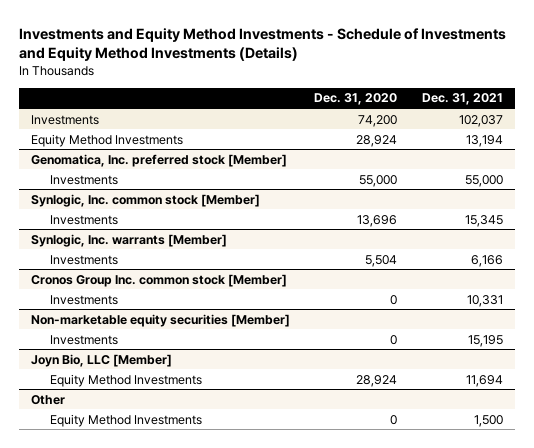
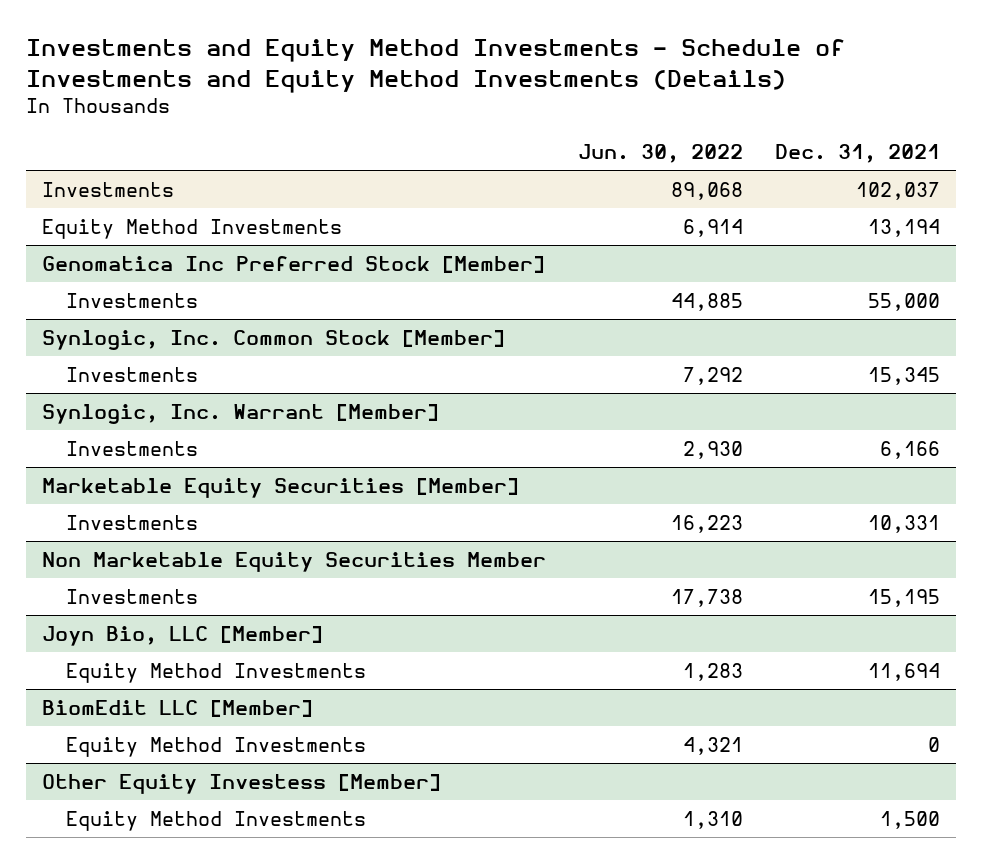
[314,93,398,106] Dec. 31, 2020 -> none
none -> [578,144,744,164] Jun. 30, 2022
[31,153,288,167] Genomatica, Inc. preferred stock [Member] -> [42,256,546,274] Genomatica Inc Preferred Stock [Member]
[31,193,261,207] Synlogic, Inc. common stock [Member] -> [42,330,506,351] Synlogic, Inc. Common Stock [Member]
[31,233,228,247] Synlogic, Inc. warrants [Member] -> [42,404,440,425] Synlogic, Inc. Warrant [Member]
[31,273,288,287] Cronos Group Inc. common stock [Member] -> none
none -> [42,478,520,499] Marketable Equity Securities [Member]
[31,313,291,327] Non-marketable equity securities [Member] -> [42,552,547,573] Non Marketable Equity Securities Member
none -> [42,700,314,718] BiomEdit LLC [Member]
none -> [66,737,367,758] Equity Method Investments
[31,394,66,405] Other -> [42,774,442,795] Other Equity Investess [Member]

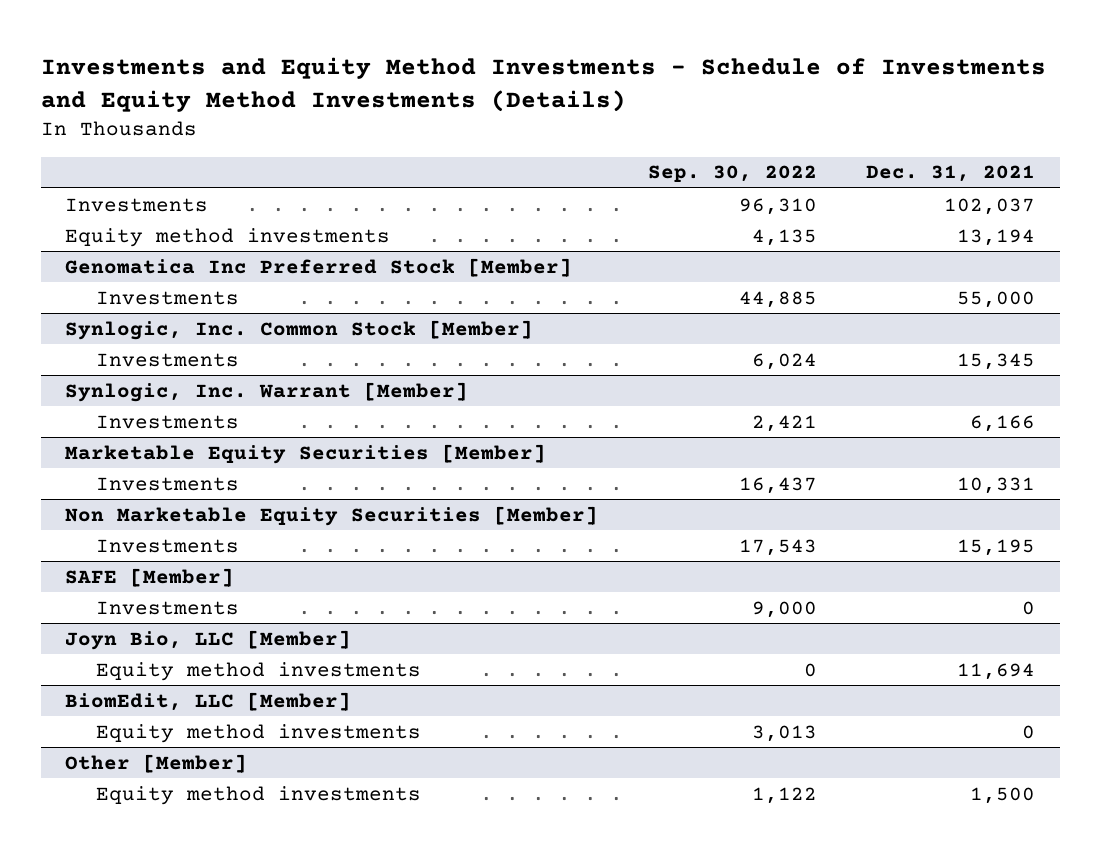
[578,144,744,164] Jun. 30, 2022 -> none
none -> [647,165,817,183] Sep. 30, 2022
[42,219,343,240] Equity Method Investments -> [65,227,391,247] Equity method investments
[42,552,547,573] Non Marketable Equity Securities Member -> [65,505,599,526] Non Marketable Equity Securities [Member]
none -> [65,567,235,587] SAFE [Member]
none -> [96,600,240,615] Investments
[66,663,367,684] Equity Method Investments -> [96,661,422,681] Equity method investments
[42,700,314,718] BiomEdit LLC [Member] -> [65,691,352,711] BiomEdit, LLC [Member]
[66,737,367,758] Equity Method Investments -> [96,723,422,743] Equity method investments
[42,774,442,795] Other Equity Investess [Member] -> [65,753,248,773] Other [Member]
[66,811,367,832] Equity Method Investments -> [96,785,422,805] Equity method investments

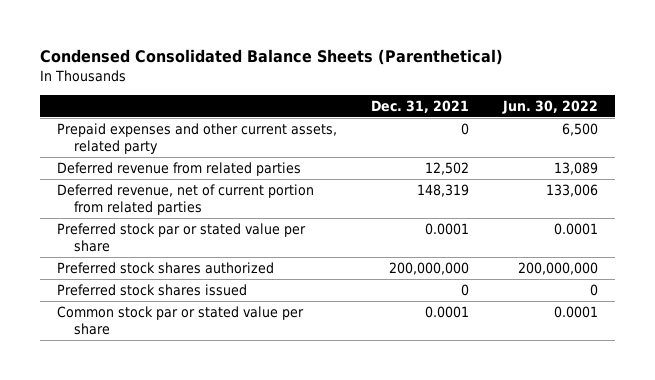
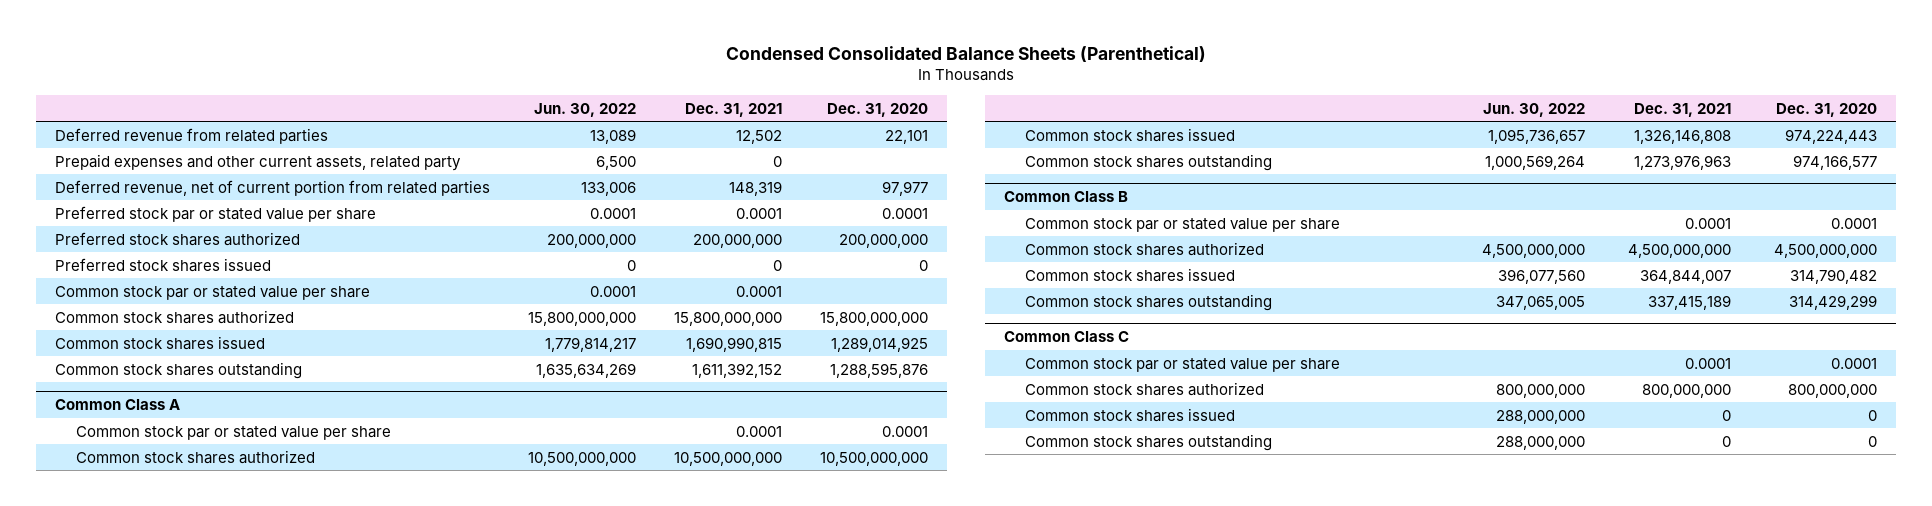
none -> [827,102,929,117] Dec. 31, 2020
[57,123,338,155] Prepaid expenses and other current assets, related party -> [55,153,462,171] Prepaid expenses and other current assets, related party
none -> [55,309,295,324] Common stock shares authorized
none -> [55,335,266,350] Common stock shares issued
none -> [55,361,303,379] Common stock shares outstanding
none -> [55,399,181,411] Common Class A
none -> [76,425,392,440] Common stock par or stated value per share
none -> [76,449,316,464] Common stock shares authorized
none -> [1024,127,1235,142] Common stock shares issued
none -> [1024,153,1272,171] Common stock shares outstanding
none -> [1003,191,1128,203] Common Class B
none -> [1024,217,1340,232] Common stock par or stated value per share
none -> [1024,241,1264,256] Common stock shares authorized
none -> [1024,267,1235,282] Common stock shares issued
none -> [1024,293,1272,311] Common stock shares outstanding
none -> [1003,331,1129,343] Common Class C
none -> [1024,357,1340,372] Common stock par or stated value per share
none -> [1024,381,1264,396] Common stock shares authorized
none -> [1024,407,1235,422] Common stock shares issued
none -> [1024,433,1272,451] Common stock shares outstanding

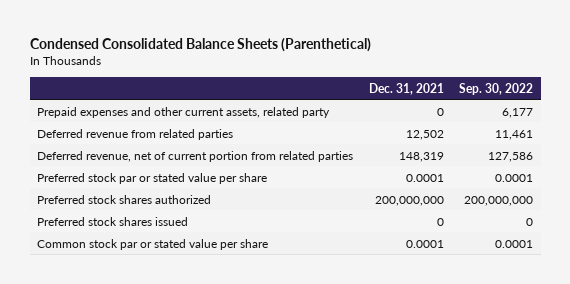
[534,102,637,117] Jun. 30, 2022 -> none
[827,102,929,117] Dec. 31, 2020 -> none
none -> [459,82,534,95] Sep. 30, 2022
[55,127,329,144] Deferred revenue from related parties -> [37,128,234,140] Deferred revenue from related parties
[55,309,295,324] Common stock shares authorized -> none
[55,335,266,350] Common stock shares issued -> none
[55,361,303,379] Common stock shares outstanding -> none
[55,399,181,411] Common Class A -> none
[76,425,392,440] Common stock par or stated value per share -> none
[76,449,316,464] Common stock shares authorized -> none
[1024,127,1235,142] Common stock shares issued -> none
[1024,153,1272,171] Common stock shares outstanding -> none
[1003,191,1128,203] Common Class B -> none
[1024,217,1340,232] Common stock par or stated value per share -> none
[1024,241,1264,256] Common stock shares authorized -> none
[1024,267,1235,282] Common stock shares issued -> none
[1024,293,1272,311] Common stock shares outstanding -> none
[1003,331,1129,343] Common Class C -> none
[1024,357,1340,372] Common stock par or stated value per share -> none
[1024,381,1264,396] Common stock shares authorized -> none
[1024,407,1235,422] Common stock shares issued -> none
[1024,433,1272,451] Common stock shares outstanding -> none

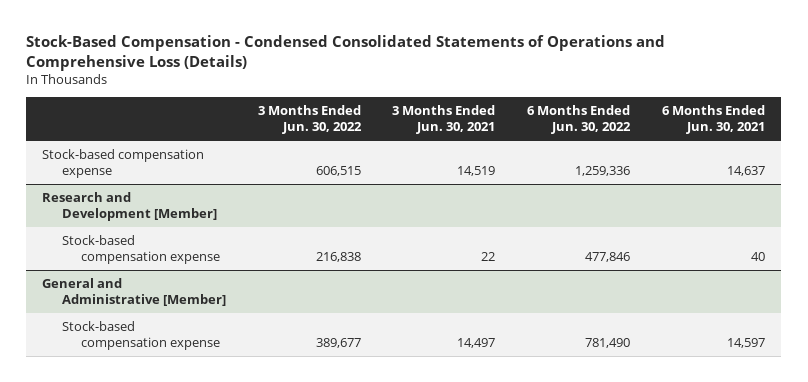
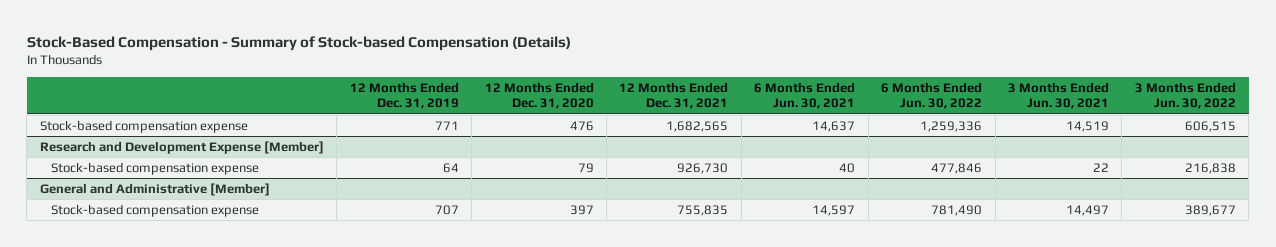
[26,34,666,71] Stock-Based Compensation - Condensed Consolidated Statements of Operations and Comprehensive Loss (Details) -> [26,35,571,51] Stock-Based Compensation - Summary of Stock-based Compensation (Details)
none -> [349,82,459,110] 12 Months Ended Dec. 31, 2019
none -> [484,82,594,110] 12 Months Ended Dec. 31, 2020
none -> [619,82,729,110] 12 Months Ended Dec. 31, 2021
[42,191,217,222] Research and Development [Member] -> [39,140,324,154] Research and Development Expense [Member]

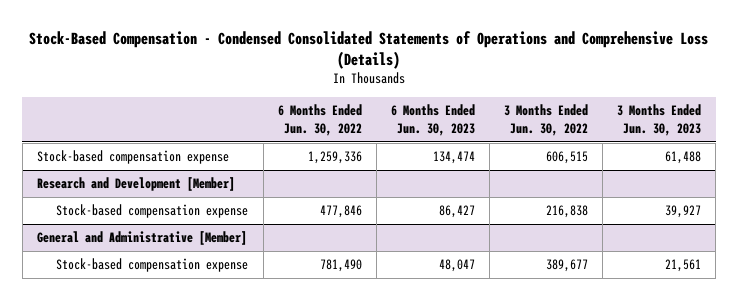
[26,35,571,51] Stock-Based Compensation - Summary of Stock-based Compensation (Details) -> [29,30,709,69] Stock-Based Compensation - Condensed Consolidated Statements of Operations and Comprehensive Loss (Details)
[349,82,459,110] 12 Months Ended Dec. 31, 2019 -> none
[484,82,594,110] 12 Months Ended Dec. 31, 2020 -> none
[619,82,729,110] 12 Months Ended Dec. 31, 2021 -> none
[754,82,856,110] 6 Months Ended Jun. 30, 2021 -> none
[1007,82,1109,110] 3 Months Ended Jun. 30, 2021 -> none
none -> [390,104,475,137] 6 Months Ended Jun. 30, 2023
none -> [617,104,702,137] 3 Months Ended Jun. 30, 2023
[39,140,324,154] Research and Development Expense [Member] -> [36,177,235,192] Research and Development [Member]

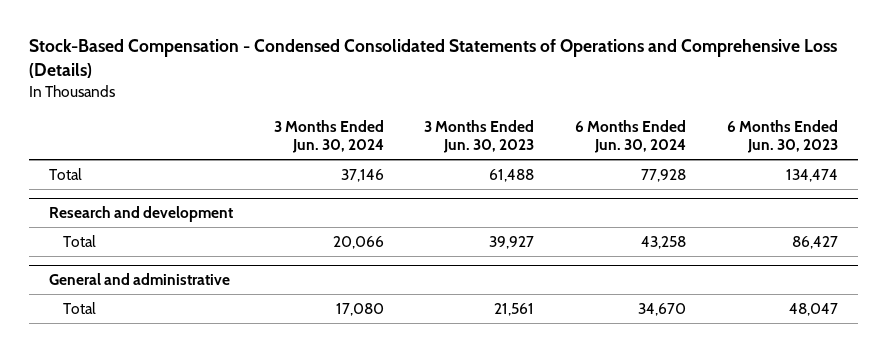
[277,104,362,137] 6 Months Ended Jun. 30, 2022 -> none
[504,104,589,137] 3 Months Ended Jun. 30, 2022 -> none
none -> [273,119,384,154] 3 Months Ended Jun. 30, 2024
none -> [574,119,686,154] 6 Months Ended Jun. 30, 2024
[36,150,229,165] Stock-based compensation expense -> [48,167,82,180] Total
[36,177,235,192] Research and Development [Member] -> [48,205,233,222] Research and development
[56,204,249,219] Stock-based compensation expense -> [62,234,96,247] Total
[36,231,247,246] General and Administrative [Member] -> [48,272,230,285] General and administrative
[56,258,249,273] Stock-based compensation expense -> [62,301,96,314] Total

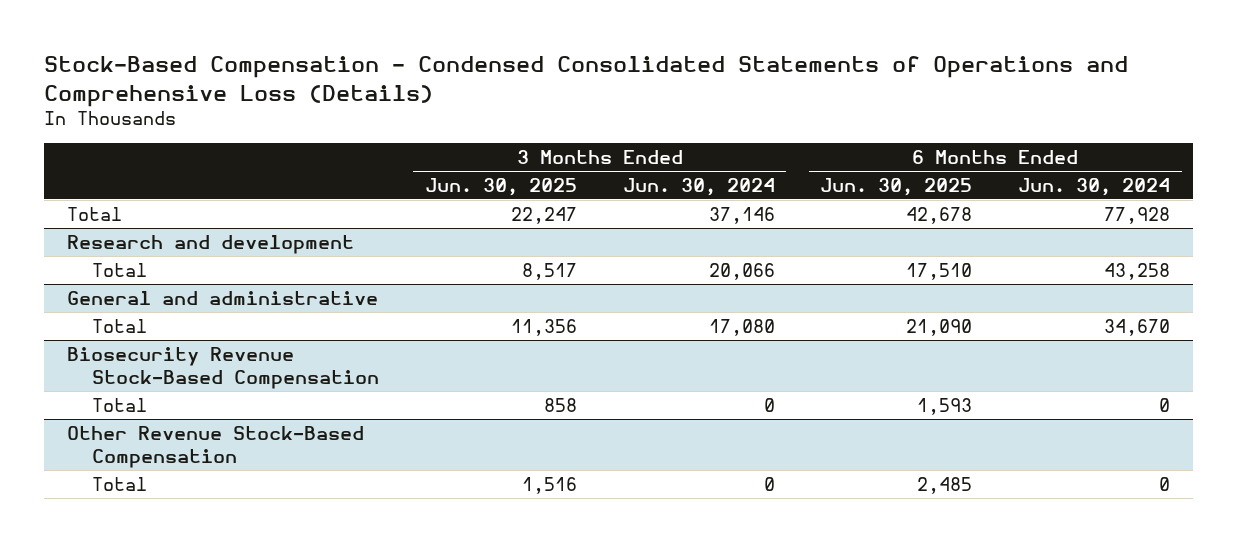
[424,119,535,154] 3 Months Ended Jun. 30, 2023 -> none
[726,119,838,154] 6 Months Ended Jun. 30, 2023 -> none
none -> [424,177,577,196] Jun. 30, 2025
none -> [820,177,973,196] Jun. 30, 2025
none -> [66,346,380,389] Biosecurity Revenue Stock-Based Compensation
none -> [92,397,148,412] Total
none -> [66,425,364,468] Other Revenue Stock-Based Compensation
none -> [92,476,148,491] Total

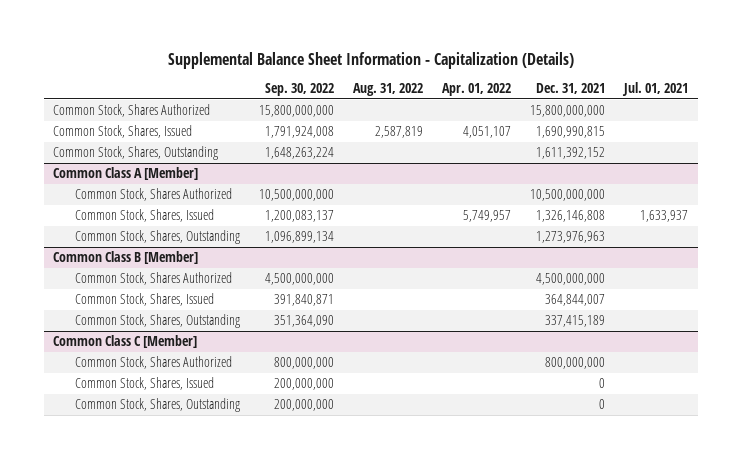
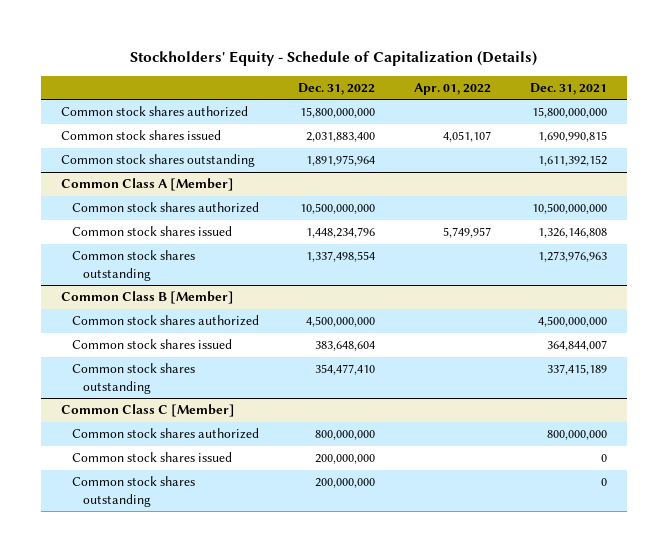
[167,51,574,69] Supplemental Balance Sheet Information - Capitalization (Details) -> [130,51,538,67] Stockholders' Equity - Schedule of Capitalization (Details)
[264,83,334,97] Sep. 30, 2022 -> none
[352,83,423,97] Aug. 31, 2022 -> none
[622,82,689,97] Jul. 01, 2021 -> none
none -> [298,82,376,95] Dec. 31, 2022
[53,104,211,118] Common Stock, Shares Authorized -> [60,106,248,118] Common stock shares authorized
[53,125,193,139] Common Stock, Shares, Issued -> [60,130,221,141] Common stock shares issued
[53,146,219,161] Common Stock, Shares, Outstanding -> [60,154,255,168] Common stock shares outstanding
[74,188,232,202] Common Stock, Shares Authorized -> [72,202,260,214] Common stock shares authorized
[74,209,214,223] Common Stock, Shares, Issued -> [72,226,233,237] Common stock shares issued
[74,230,240,245] Common Stock, Shares, Outstanding -> [72,250,196,281] Common stock shares outstanding
[74,272,232,286] Common Stock, Shares Authorized -> [72,315,260,327] Common stock shares authorized
[74,293,214,307] Common Stock, Shares, Issued -> [72,339,233,350] Common stock shares issued
[74,314,240,329] Common Stock, Shares, Outstanding -> [72,363,196,394] Common stock shares outstanding
[74,356,232,370] Common Stock, Shares Authorized -> [72,428,260,440] Common stock shares authorized
[74,377,214,391] Common Stock, Shares, Issued -> [72,452,233,463] Common stock shares issued
[74,398,240,413] Common Stock, Shares, Outstanding -> [72,476,196,507] Common stock shares outstanding

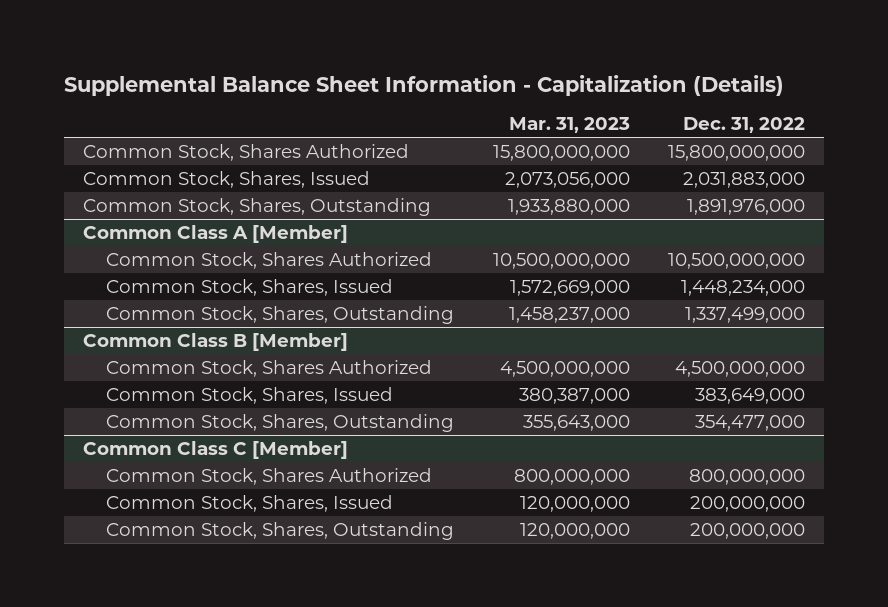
[130,51,538,67] Stockholders' Equity - Schedule of Capitalization (Details) -> [63,75,784,97] Supplemental Balance Sheet Information - Capitalization (Details)
[414,82,492,95] Apr. 01, 2022 -> none
[530,82,608,95] Dec. 31, 2021 -> none
none -> [508,117,630,134] Mar. 31, 2023
[60,106,248,118] Common stock shares authorized -> [82,143,409,161] Common Stock, Shares Authorized
[60,130,221,141] Common stock shares issued -> [82,170,370,188] Common Stock, Shares, Issued
[306,132,376,143] 2,031,883,400 -> [682,171,805,188] 2,031,883,000
[60,154,255,168] Common stock shares outstanding -> [82,197,431,216] Common Stock, Shares, Outstanding
[306,155,376,167] 1,891,975,964 -> [686,198,805,215] 1,891,976,000
[72,202,260,214] Common stock shares authorized -> [106,251,433,269] Common Stock, Shares Authorized
[72,226,233,237] Common stock shares issued -> [106,278,394,296] Common Stock, Shares, Issued
[306,227,376,239] 1,448,234,796 -> [680,279,805,296] 1,448,234,000
[72,250,196,281] Common stock shares outstanding -> [106,305,455,324] Common Stock, Shares, Outstanding
[306,251,376,263] 1,337,498,554 -> [684,306,805,323] 1,337,499,000
[72,315,260,327] Common stock shares authorized -> [106,359,433,377] Common Stock, Shares Authorized
[72,339,233,350] Common stock shares issued -> [106,386,394,404] Common Stock, Shares, Issued
[315,341,376,352] 383,648,604 -> [694,387,805,404] 383,649,000
[72,363,196,394] Common stock shares outstanding -> [106,413,455,432] Common Stock, Shares, Outstanding
[315,364,376,376] 354,477,410 -> [694,414,805,431] 354,477,000
[72,428,260,440] Common stock shares authorized -> [106,467,433,485] Common Stock, Shares Authorized
[72,452,233,463] Common stock shares issued -> [106,494,394,512] Common Stock, Shares, Issued
[72,476,196,507] Common stock shares outstanding -> [106,521,455,540] Common Stock, Shares, Outstanding

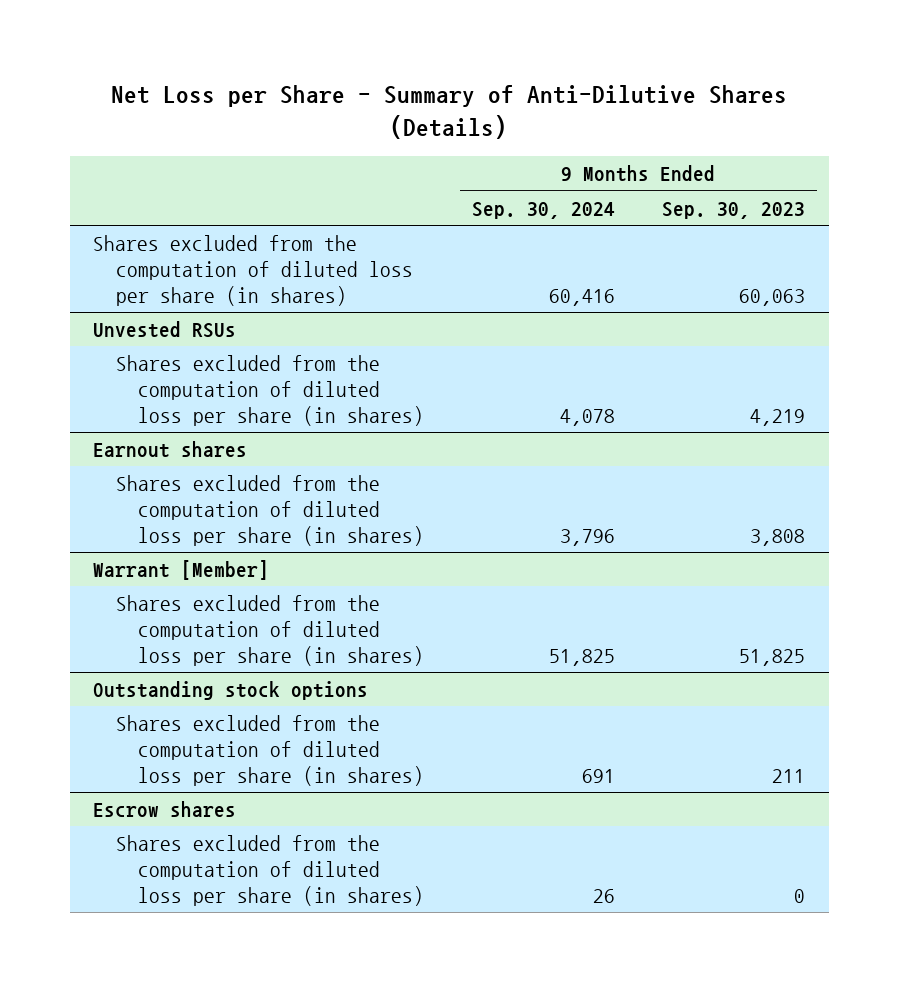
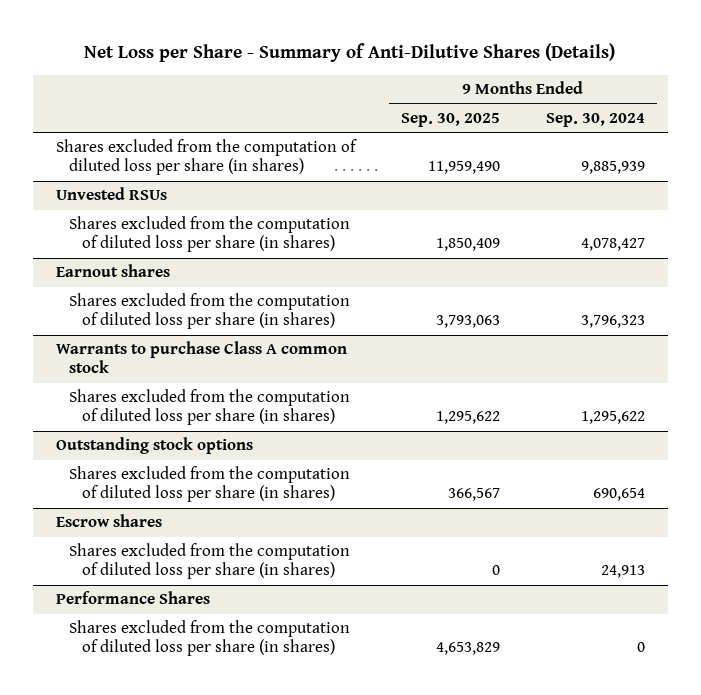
[662,201,806,219] Sep. 30, 2023 -> none
none -> [400,112,500,127] Sep. 30, 2025
[548,288,615,306] 60,416 -> [581,161,646,175] 9,885,939
[559,408,615,426] 4,078 -> [581,238,646,252] 4,078,427
[559,528,615,546] 3,796 -> [581,315,646,329] 3,796,323
[93,559,270,580] Warrant [Member] -> [55,341,347,374] Warrants to purchase Class A common stock
[548,648,615,666] 51,825 -> [581,411,646,425] 1,295,622
[581,768,615,783] 691 -> [593,488,646,502] 690,654
[592,888,615,903] 26 -> [601,565,646,579] 24,913
none -> [55,591,210,605] Performance Shares
none -> [68,620,350,657] Shares excluded from the computation of diluted loss per share (in shares)

